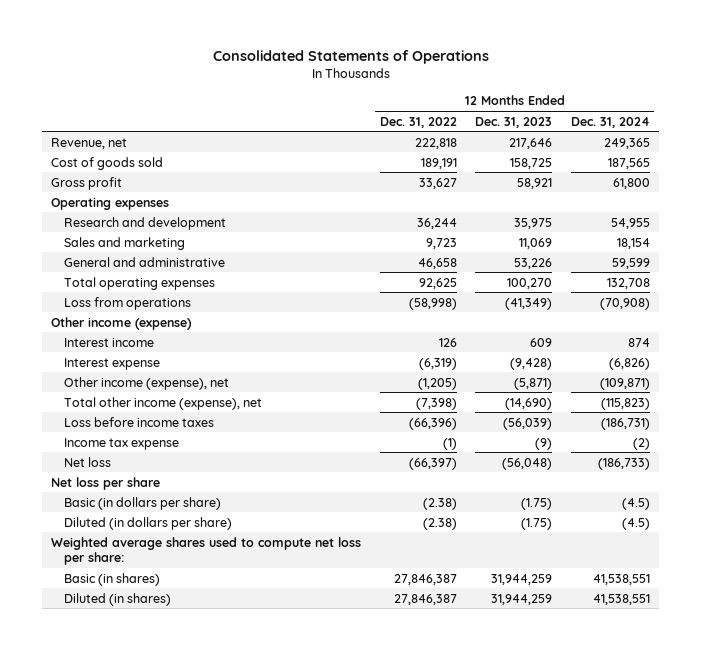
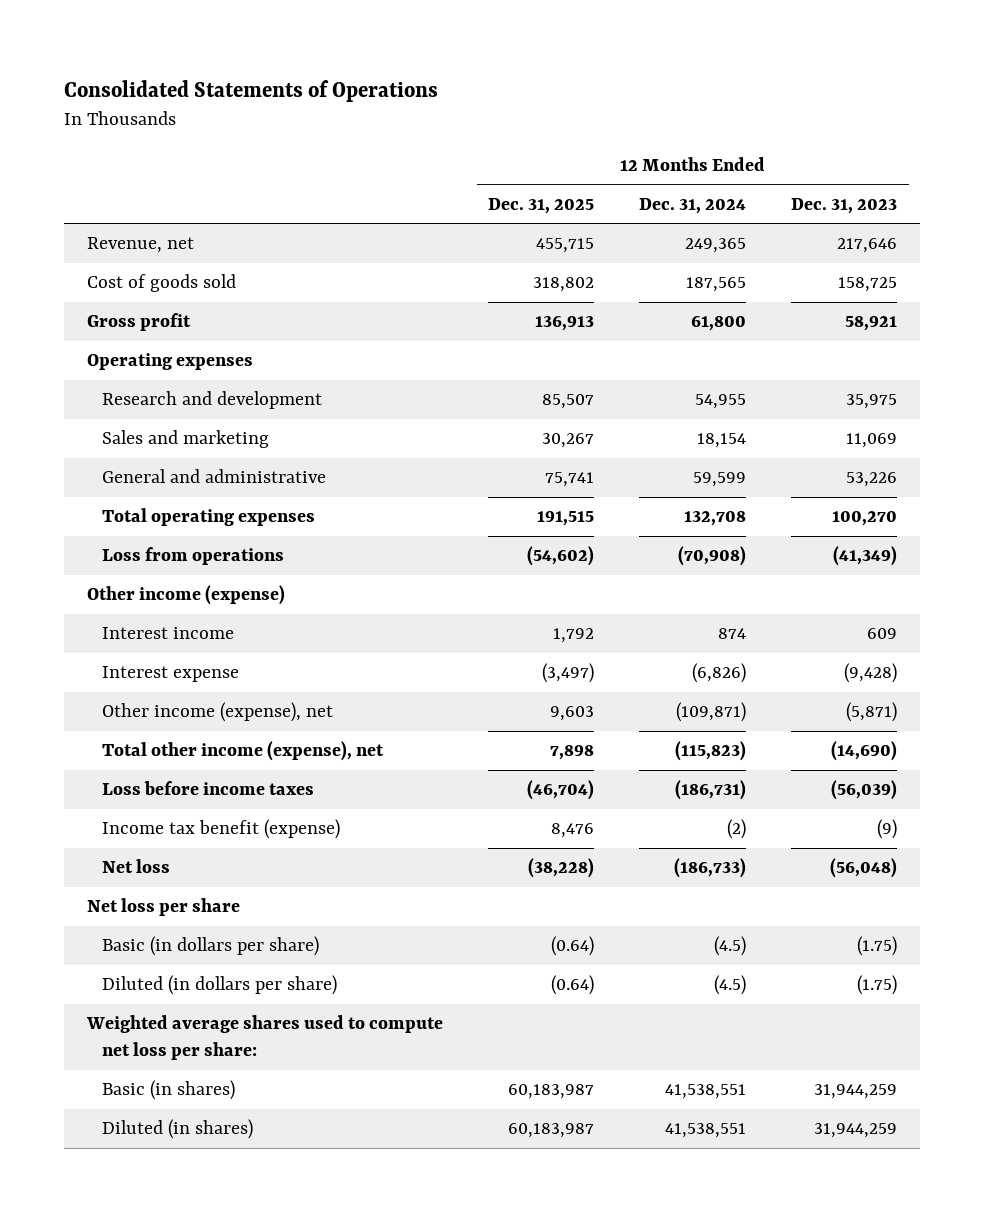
[379,116,457,128] Dec. 31, 2022 -> none
none -> [488,198,595,215] Dec. 31, 2025
[64,437,180,450] Income tax expense -> [102,819,341,840] Income tax benefit (expense)

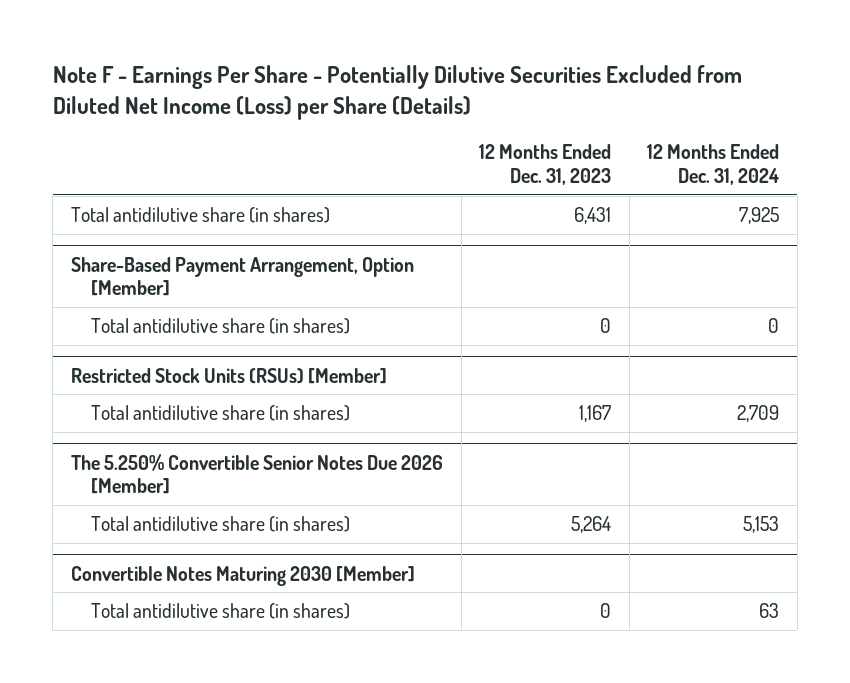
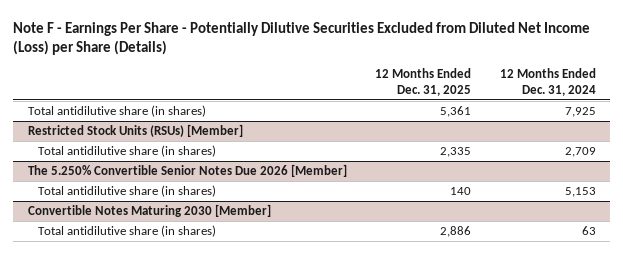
[479,144,612,185] 12 Months Ended Dec. 31, 2023 -> none
none -> [375,68,472,97] 12 Months Ended Dec. 31, 2025
[70,256,414,297] Share-Based Payment Arrangement, Option [Member] -> none
[90,317,350,334] Total antidilutive share (in shares) -> none

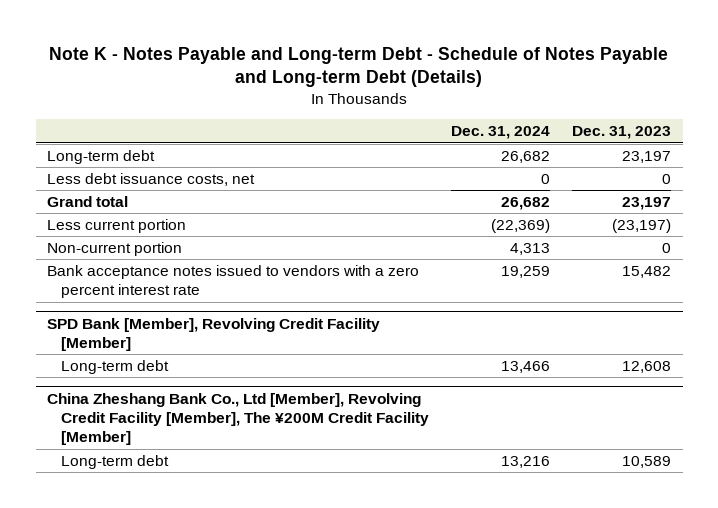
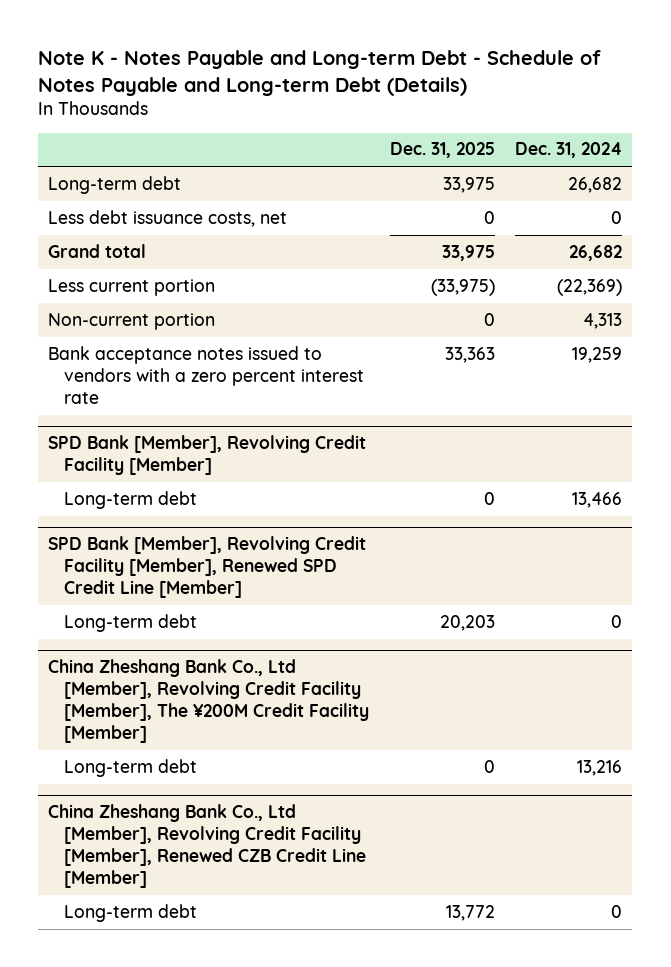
[572,126,672,140] Dec. 31, 2023 -> none
none -> [389,142,495,159] Dec. 31, 2025
none -> [48,535,367,599] SPD Bank [Member], Revolving Credit Facility [Member], Renewed SPD Credit Line [Member]
none -> [64,613,198,632] Long-term debt
none -> [48,803,367,889] China Zheshang Bank Co., Ltd [Member], Revolving Credit Facility [Member], Renewed CZB Credit Line [Member]
none -> [64,903,198,922] Long-term debt

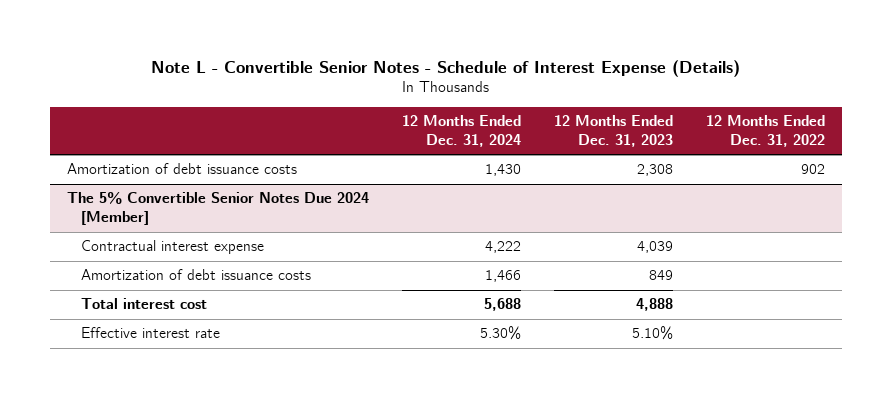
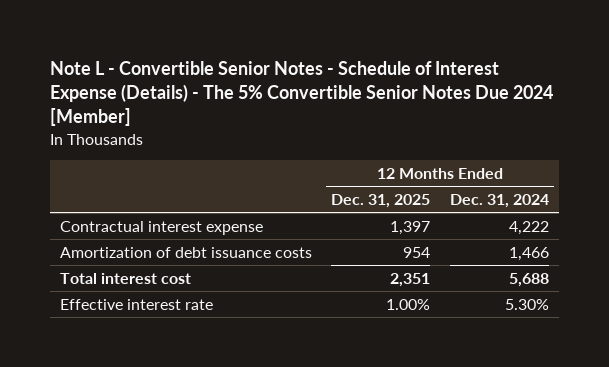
[150,59,740,77] Note L - Convertible Senior Notes - Schedule of Interest Expense (Details) -> [50,60,554,127] Note L - Convertible Senior Notes - Schedule of Interest Expense (Details) - The 5% Convertible Senior Notes Due 2024 [Member]
[553,115,673,147] 12 Months Ended Dec. 31, 2023 -> none
[706,115,826,147] 12 Months Ended Dec. 31, 2022 -> none
none -> [331,193,431,208] Dec. 31, 2025
[66,163,297,175] Amortization of debt issuance costs -> none
[66,192,369,226] The 5% Convertible Senior Notes Due 2024 [Member] -> none

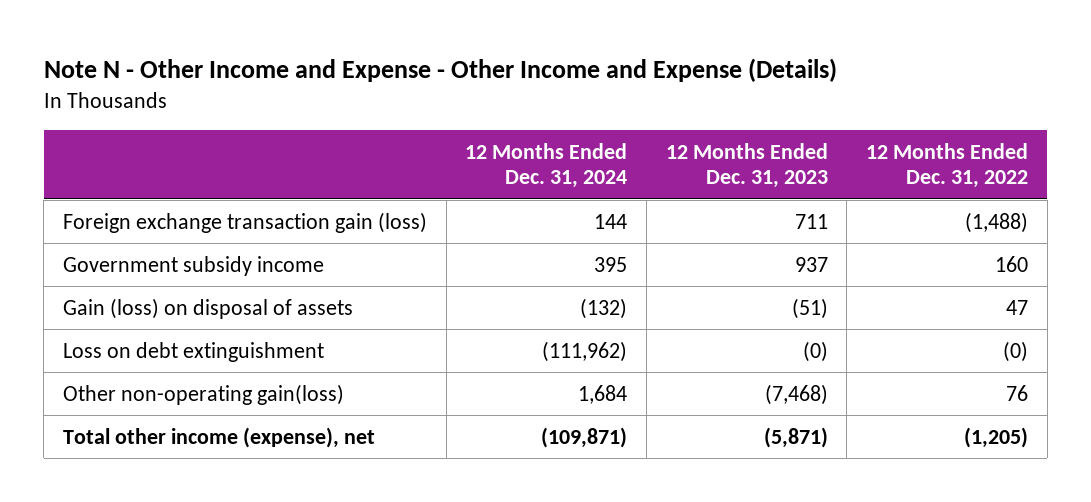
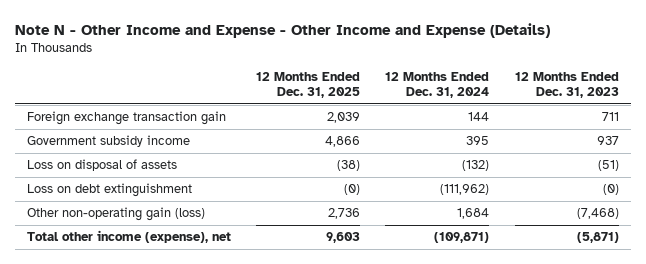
[865,142,1028,189] 12 Months Ended Dec. 31, 2022 -> none
none -> [256,71,361,99] 12 Months Ended Dec. 31, 2025
[62,211,427,233] Foreign exchange transaction gain (loss) -> [27,111,227,126] Foreign exchange transaction gain
[62,297,353,319] Gain (loss) on disposal of assets -> [27,159,178,172] Loss on disposal of assets
[62,383,344,405] Other non-operating gain(loss) -> [27,207,206,222] Other non-operating gain (loss)

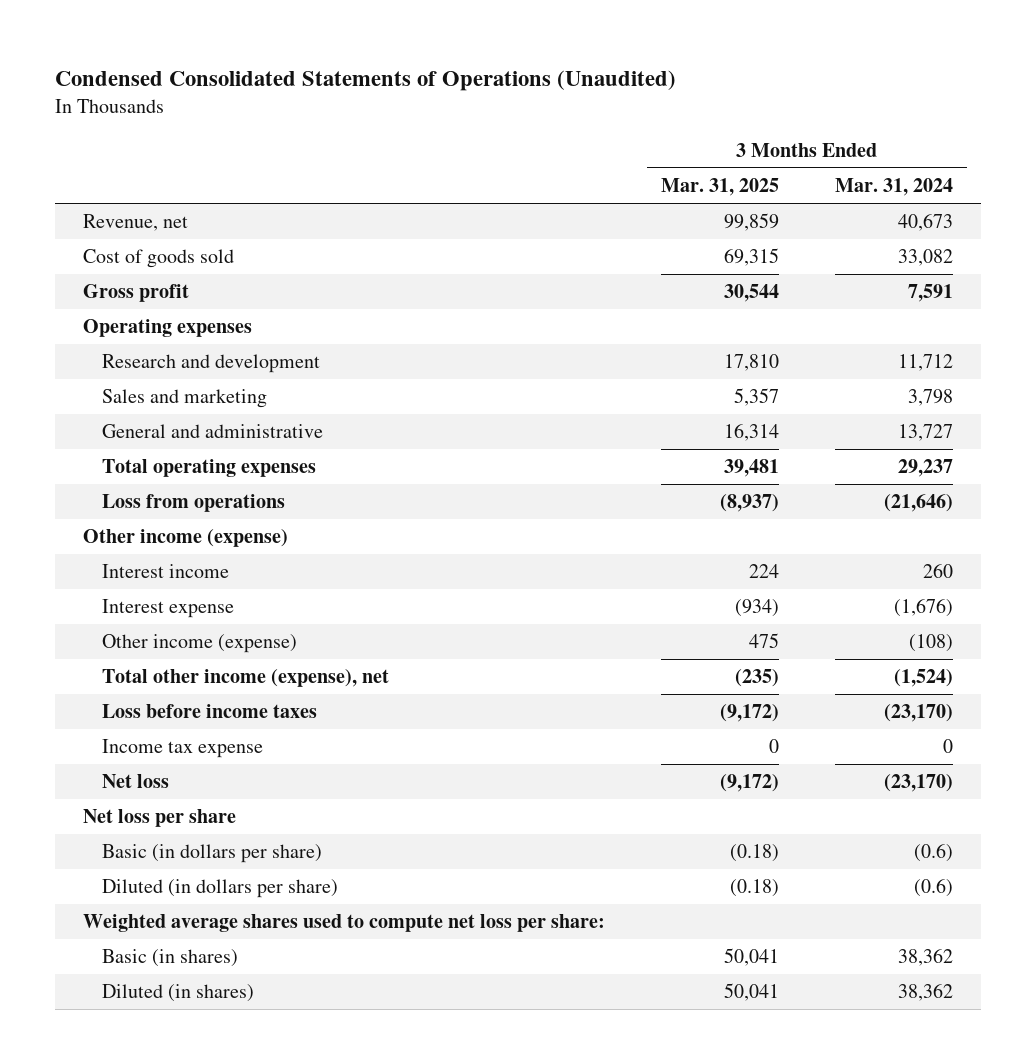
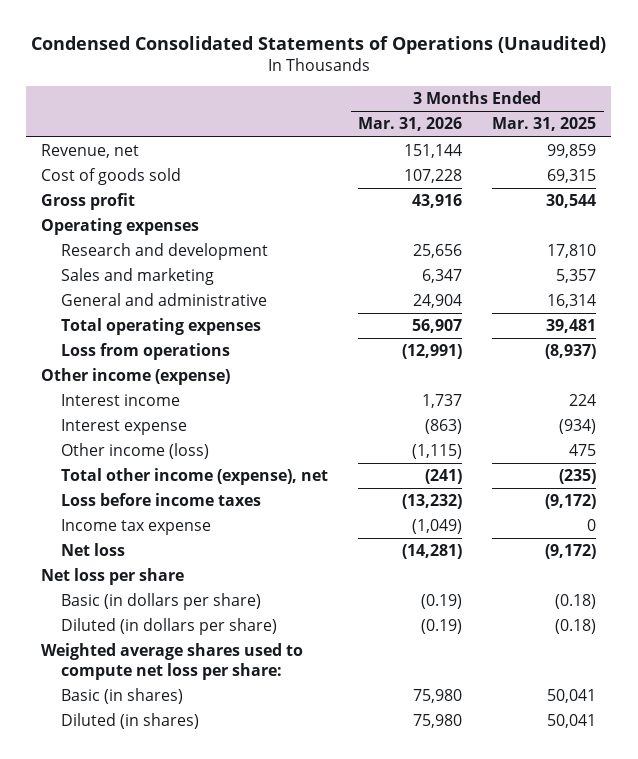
[834,178,953,197] Mar. 31, 2024 -> none
none -> [358,117,463,132] Mar. 31, 2026
[102,634,298,654] Other income (expense) -> [60,443,209,460] Other income (loss)

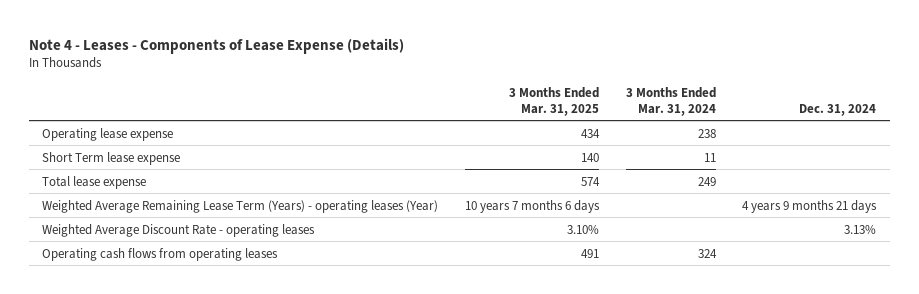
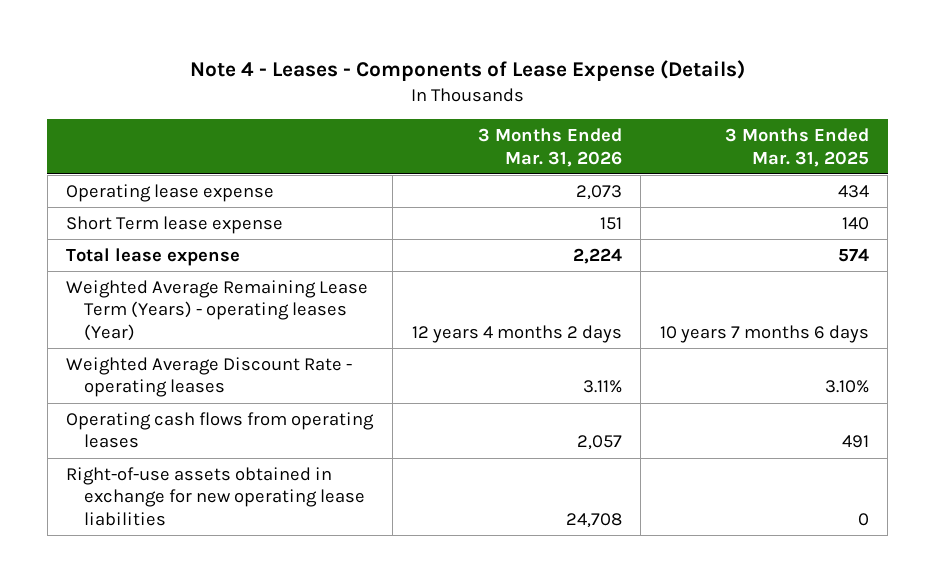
[625,87,716,116] 3 Months Ended Mar. 31, 2024 -> none
[799,103,877,116] Dec. 31, 2024 -> none
none -> [477,128,622,167] 3 Months Ended Mar. 31, 2026
none -> [66,466,366,526] Right-of-use assets obtained in exchange for new operating lease liabilities

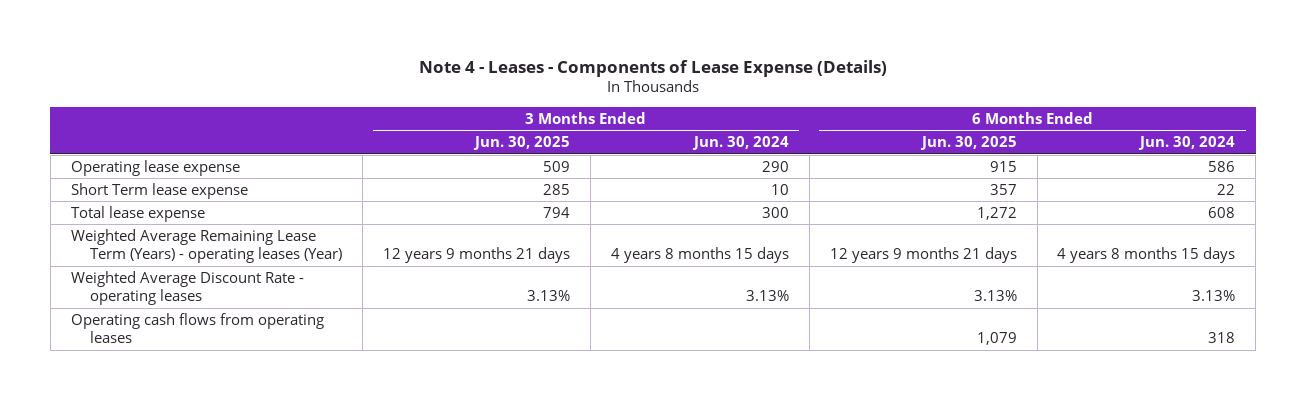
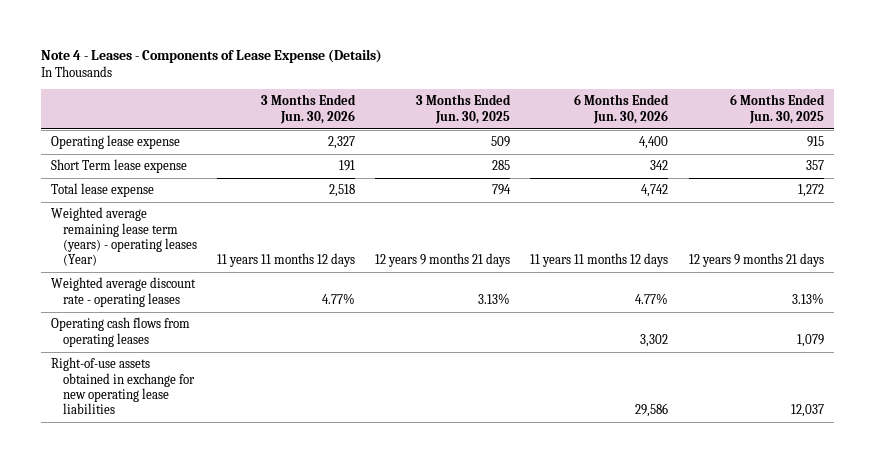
[691,135,789,150] Jun. 30, 2024 -> none
[1138,135,1236,150] Jun. 30, 2024 -> none
none -> [260,94,356,124] 3 Months Ended Jun. 30, 2026
none -> [574,94,670,124] 6 Months Ended Jun. 30, 2026
[70,228,343,264] Weighted Average Remaining Lease Term (Years) - operating leases (Year) -> [51,207,197,267] Weighted average remaining lease term (years) - operating leases (Year)
[70,270,304,306] Weighted Average Discount Rate - operating leases -> [51,277,197,307] Weighted average discount rate - operating leases
none -> [51,357,195,415] Right-of-use assets obtained in exchange for new operating lease liabilities

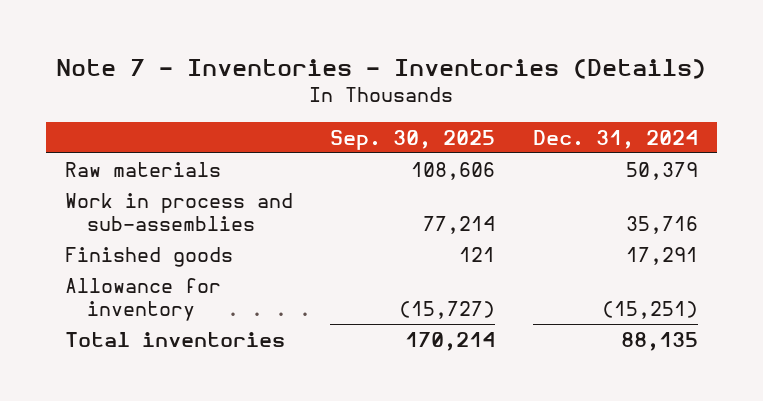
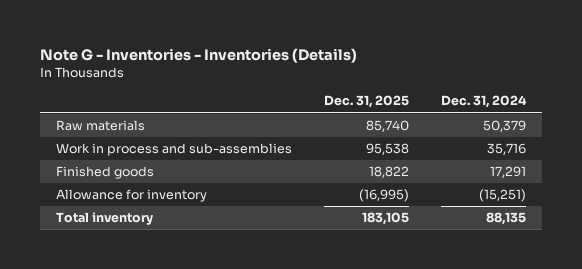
[56,58,707,79] Note 7 - Inventories - Inventories (Details) -> [40,47,358,63] Note G - Inventories - Inventories (Details)
[330,129,496,150] Sep. 30, 2025 -> none
none -> [323,95,409,109] Dec. 31, 2025
[64,332,285,348] Total inventories -> [56,212,154,226] Total inventory

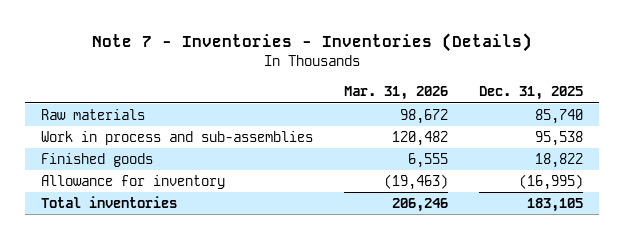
[40,47,358,63] Note G - Inventories - Inventories (Details) -> [92,33,533,53] Note 7 - Inventories - Inventories (Details)
[440,95,527,109] Dec. 31, 2024 -> none
none -> [344,86,449,101] Mar. 31, 2026
[56,212,154,226] Total inventory -> [40,196,177,209] Total inventories

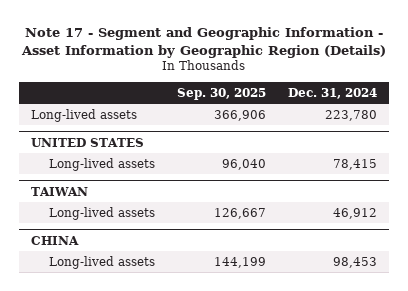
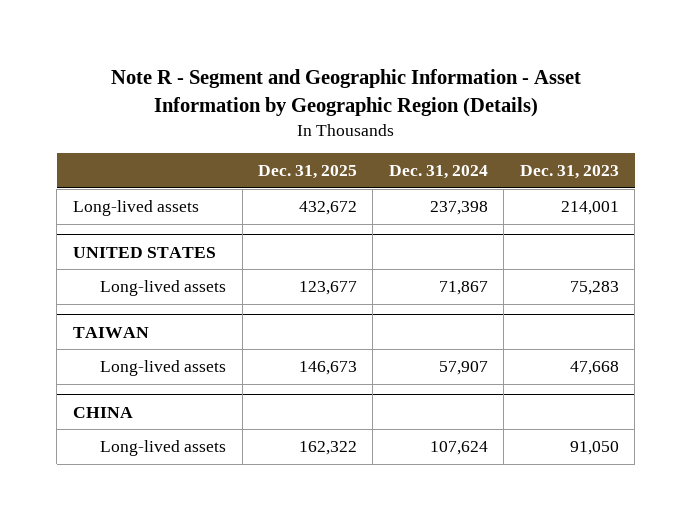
[21,27,387,59] Note 17 - Segment and Geographic Information - Asset Information by Geographic Region (Details) -> [110,69,581,117] Note R - Segment and Geographic Information - Asset Information by Geographic Region (Details)
[177,87,267,100] Sep. 30, 2025 -> none
none -> [257,165,357,180] Dec. 31, 2025
none -> [519,165,619,180] Dec. 31, 2023
[325,109,378,121] 223,780 -> [429,201,488,216] 237,398
[333,158,378,170] 78,415 -> [438,281,488,296] 71,867
[333,207,378,219] 46,912 -> [438,361,488,376] 57,907
[333,256,378,268] 98,453 -> [429,441,488,456] 107,624

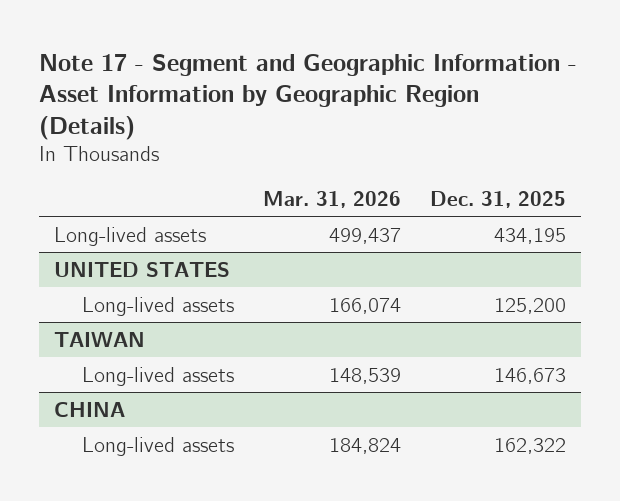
[110,69,581,117] Note R - Segment and Geographic Information - Asset Information by Geographic Region (Details) -> [39,53,578,140] Note 17 - Segment and Geographic Information - Asset Information by Geographic Region (Details)
[388,165,488,180] Dec. 31, 2024 -> none
[519,165,619,180] Dec. 31, 2023 -> none
none -> [262,190,401,208] Mar. 31, 2026
[298,201,357,216] 432,672 -> [494,227,567,244] 434,195
[298,281,357,296] 123,677 -> [494,297,567,314] 125,200

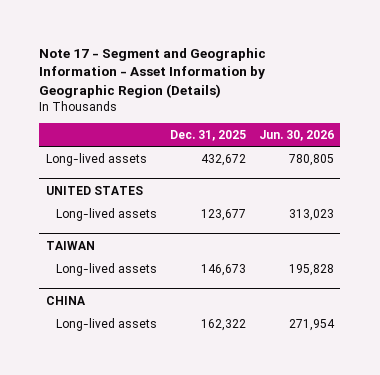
[262,190,401,208] Mar. 31, 2026 -> none
none -> [258,129,334,141] Jun. 30, 2026
[494,227,567,244] 434,195 -> [200,154,246,167] 432,672
[494,297,567,314] 125,200 -> [200,209,246,222] 123,677

